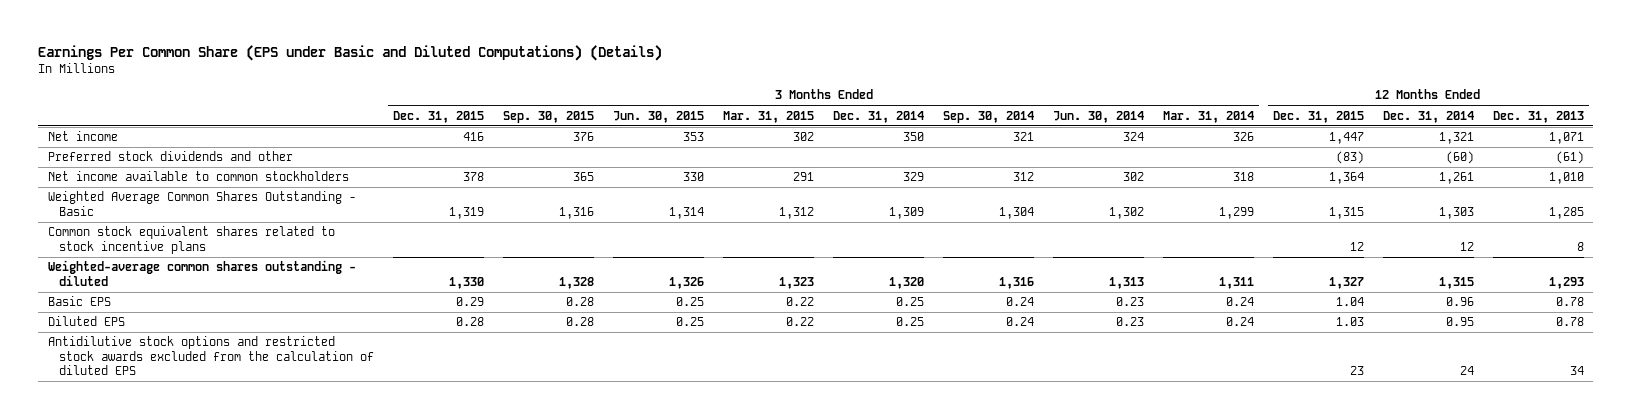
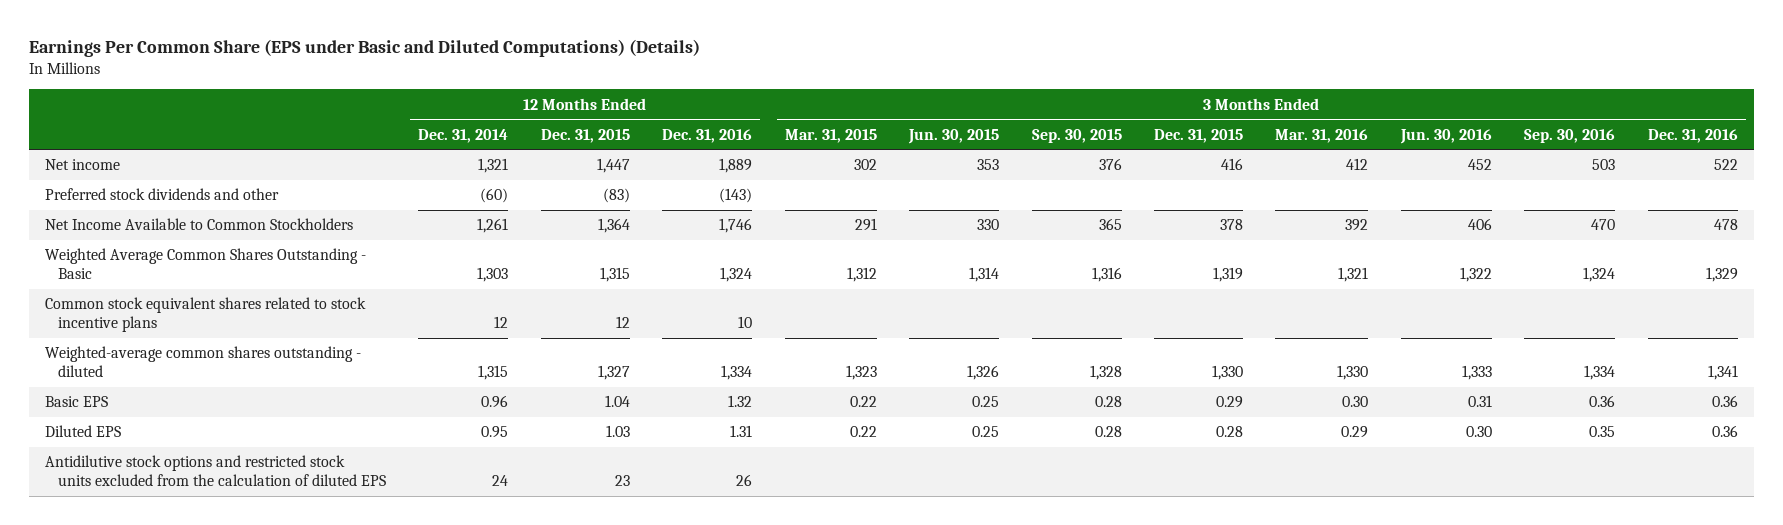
[833,110,925,123] Dec. 31, 2014 -> none
[943,110,1035,123] Sep. 30, 2014 -> none
[1053,110,1145,123] Jun. 30, 2014 -> none
[1163,110,1255,123] Mar. 31, 2014 -> none
[1492,110,1584,123] Dec. 31, 2013 -> none
none -> [662,128,753,143] Dec. 31, 2016
none -> [1275,128,1369,143] Mar. 31, 2016
none -> [1399,128,1492,144] Jun. 30, 2016
none -> [1524,128,1616,143] Sep. 30, 2016
none -> [1647,128,1738,143] Dec. 31, 2016
[47,171,349,182] Net income available to common stockholders -> [45,218,354,231] Net Income Available to Common Stockholders
[47,336,375,376] Antidilutive stock options and restricted stock awards excluded from the calculation of diluted EPS -> [45,455,387,487] Antidilutive stock options and restricted stock units excluded from the calculation of diluted EPS

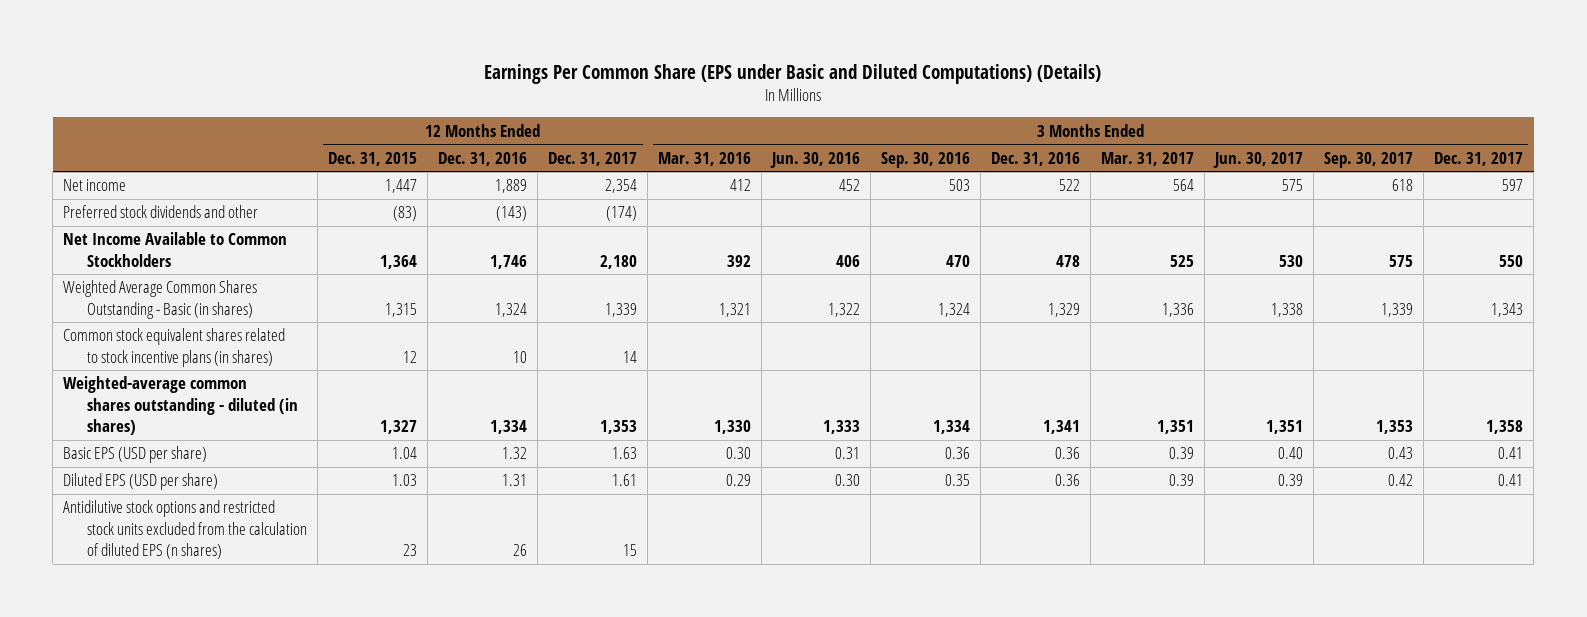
[418,128,509,143] Dec. 31, 2014 -> none
[784,128,877,143] Mar. 31, 2015 -> none
[908,128,1000,144] Jun. 30, 2015 -> none
[1031,128,1122,143] Sep. 30, 2015 -> none
[1153,128,1243,143] Dec. 31, 2015 -> none
none -> [548,151,638,166] Dec. 31, 2017
none -> [1101,151,1195,166] Mar. 31, 2017
none -> [1213,151,1304,168] Jun. 30, 2017
none -> [1324,151,1414,168] Sep. 30, 2017
none -> [1434,151,1524,166] Dec. 31, 2017
[45,248,367,280] Weighted Average Common Shares Outstanding - Basic -> [63,280,258,319] Weighted Average Common Shares Outstanding - Basic (in shares)
[45,297,367,333] Common stock equivalent shares related to stock incentive plans -> [63,328,286,367] Common stock equivalent shares related to stock incentive plans (in shares)
[45,346,362,378] Weighted-average common shares outstanding - diluted -> [63,376,299,436] Weighted-average common shares outstanding - diluted (in shares)
[45,396,109,408] Basic EPS -> [63,446,208,464] Basic EPS (USD per share)
[45,425,122,438] Diluted EPS -> [63,473,219,491] Diluted EPS (USD per share)
[45,455,387,487] Antidilutive stock options and restricted stock units excluded from the calculation of diluted EPS -> [63,500,308,560] Antidilutive stock options and restricted stock units excluded from the calculation of diluted EPS (n shares)

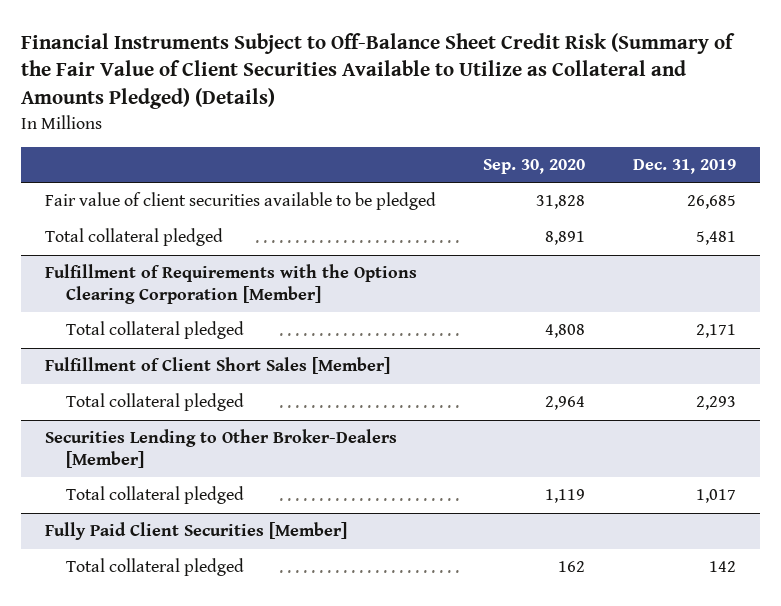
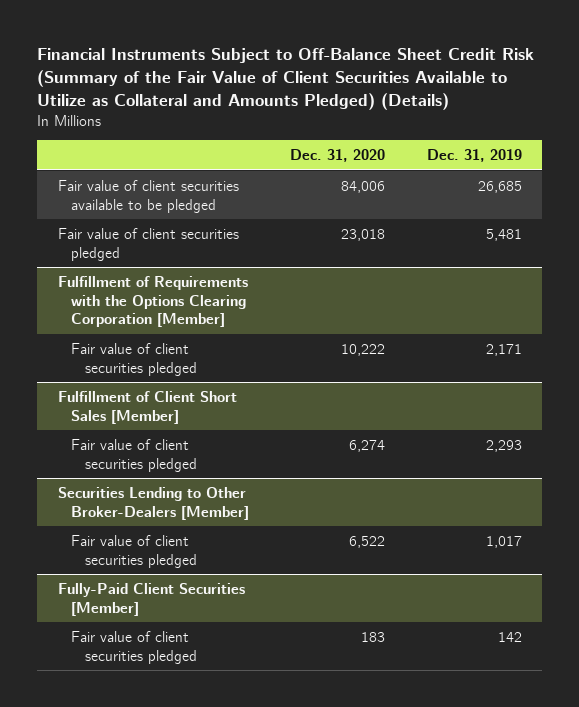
[483,159,586,175] Sep. 30, 2020 -> none
none -> [290,149,386,163] Dec. 31, 2020
[44,228,223,247] Total collateral pledged -> [57,227,239,261] Fair value of client securities pledged
[66,321,245,340] Total collateral pledged -> [71,342,197,376] Fair value of client securities pledged
[66,393,245,412] Total collateral pledged -> [71,438,197,472] Fair value of client securities pledged
[66,486,245,505] Total collateral pledged -> [71,534,197,568] Fair value of client securities pledged
[44,522,347,541] Fully Paid Client Securities [Member] -> [57,582,245,616] Fully-Paid Client Securities [Member]
[66,558,245,577] Total collateral pledged -> [71,630,197,664] Fair value of client securities pledged

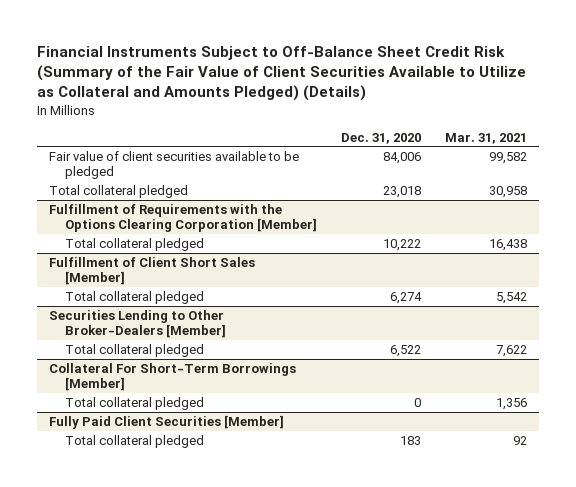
[426,149,522,163] Dec. 31, 2019 -> none
none -> [445,132,528,144] Mar. 31, 2021
[57,227,239,261] Fair value of client securities pledged -> [48,185,188,199] Total collateral pledged
[71,342,197,376] Fair value of client securities pledged -> [65,238,205,252] Total collateral pledged
[71,438,197,472] Fair value of client securities pledged -> [65,291,205,305] Total collateral pledged
[71,534,197,568] Fair value of client securities pledged -> [65,344,205,358] Total collateral pledged
none -> [48,363,296,392] Collateral For Short-Term Borrowings [Member]
none -> [65,397,205,411] Total collateral pledged
[57,582,245,616] Fully-Paid Client Securities [Member] -> [48,415,284,430] Fully Paid Client Securities [Member]
[71,630,197,664] Fair value of client securities pledged -> [65,435,205,449] Total collateral pledged

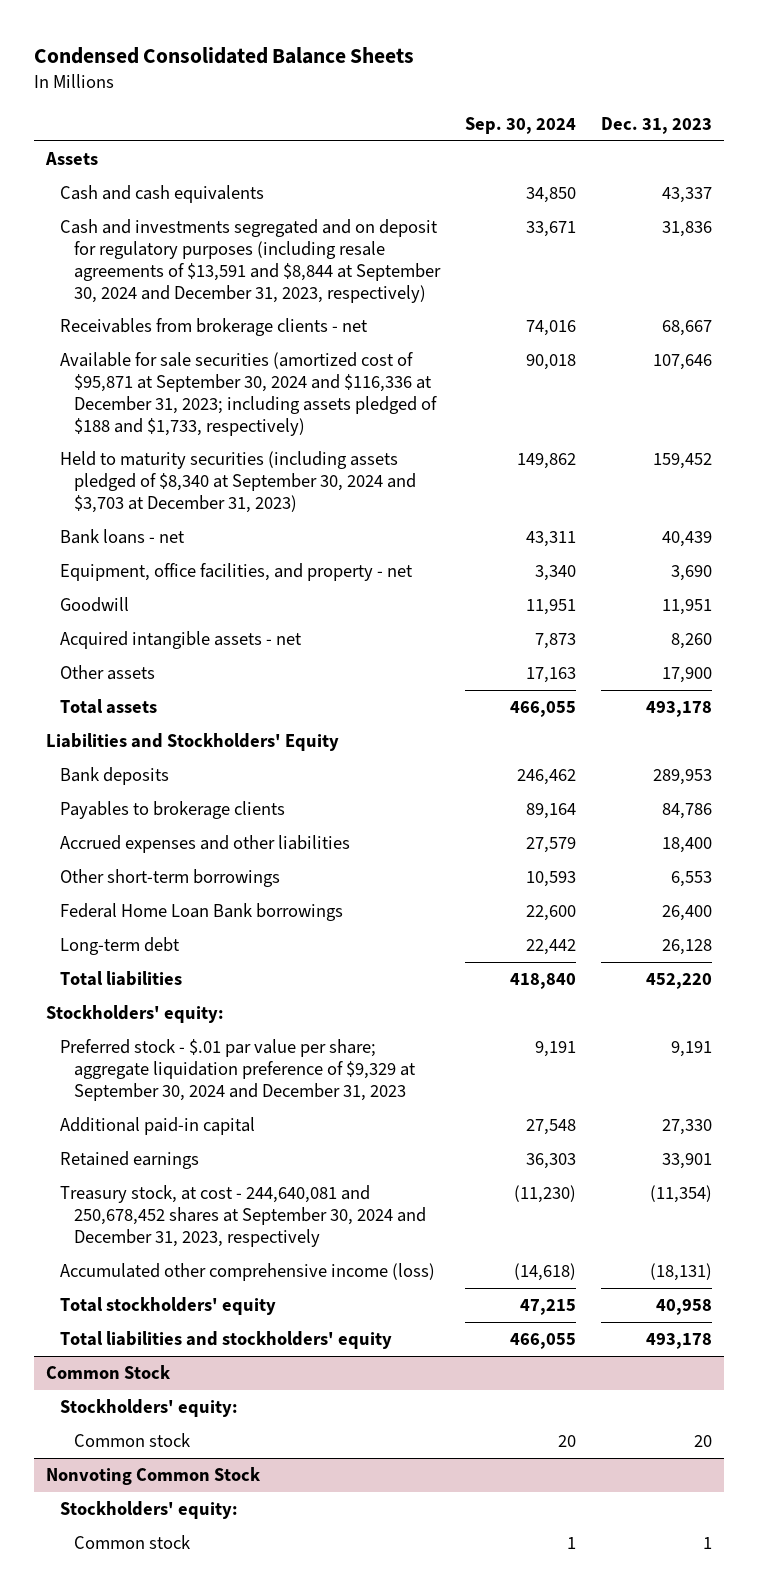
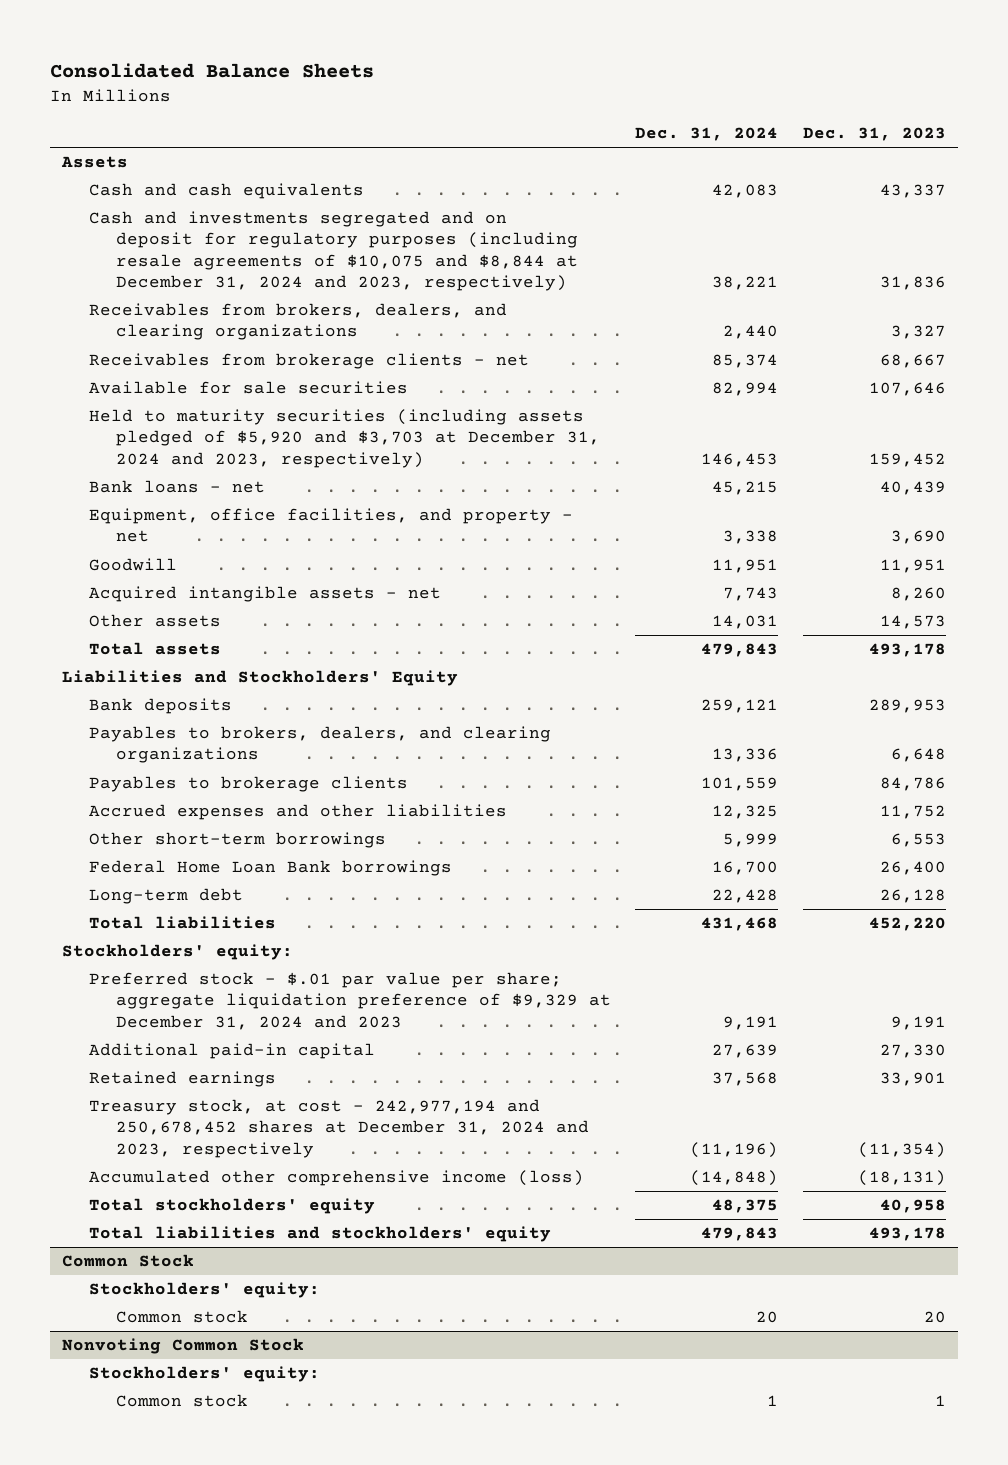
[33,46,414,64] Condensed Consolidated Balance Sheets -> [49,63,374,79] Consolidated Balance Sheets
[464,116,576,134] Sep. 30, 2024 -> none
none -> [635,127,779,142] Dec. 31, 2024
[60,219,441,303] Cash and investments segregated and on deposit for regulatory purposes (including resale agreements of $13,591 and $8,844 at September 30, 2024 and December 31, 2023, respectively) -> [88,211,578,291] Cash and investments segregated and on deposit for regulatory purposes (including resale agreements of $10,075 and $8,844 at December 31, 2024 and 2023, respectively)
none -> [88,303,507,341] Receivables from brokers, dealers, and clearing organizations
[60,352,437,436] Available for sale securities (amortized cost of $95,871 at September 30, 2024 and $116,336 at December 31, 2023; including assets pledged of $188 and $1,733, respectively) -> [88,381,408,395] Available for sale securities
[60,451,416,513] Held to maturity securities (including assets pledged of $8,340 at September 30, 2024 and $3,703 at December 31, 2023) -> [88,409,600,468] Held to maturity securities (including assets pledged of $5,920 and $3,703 at December 31, 2024 and 2023, respectively)
[661,667,712,684] 17,900 -> [880,615,947,630] 14,573
none -> [88,726,551,764] Payables to brokers, dealers, and clearing organizations
[661,837,712,854] 18,400 -> [880,805,947,820] 11,752
[60,1039,416,1101] Preferred stock - $.01 par value per share; aggregate liquidation preference of $9,329 at September 30, 2024 and December 31, 2023 -> [88,972,611,1030] Preferred stock - $.01 par value per share; aggregate liquidation preference of $9,329 at December 31, 2024 and 2023
[60,1185,426,1247] Treasury stock, at cost - 244,640,081 and 250,678,452 shares at September 30, 2024 and December 31, 2023, respectively -> [88,1099,589,1158] Treasury stock, at cost - 242,977,194 and 250,678,452 shares at December 31, 2024 and 2023, respectively

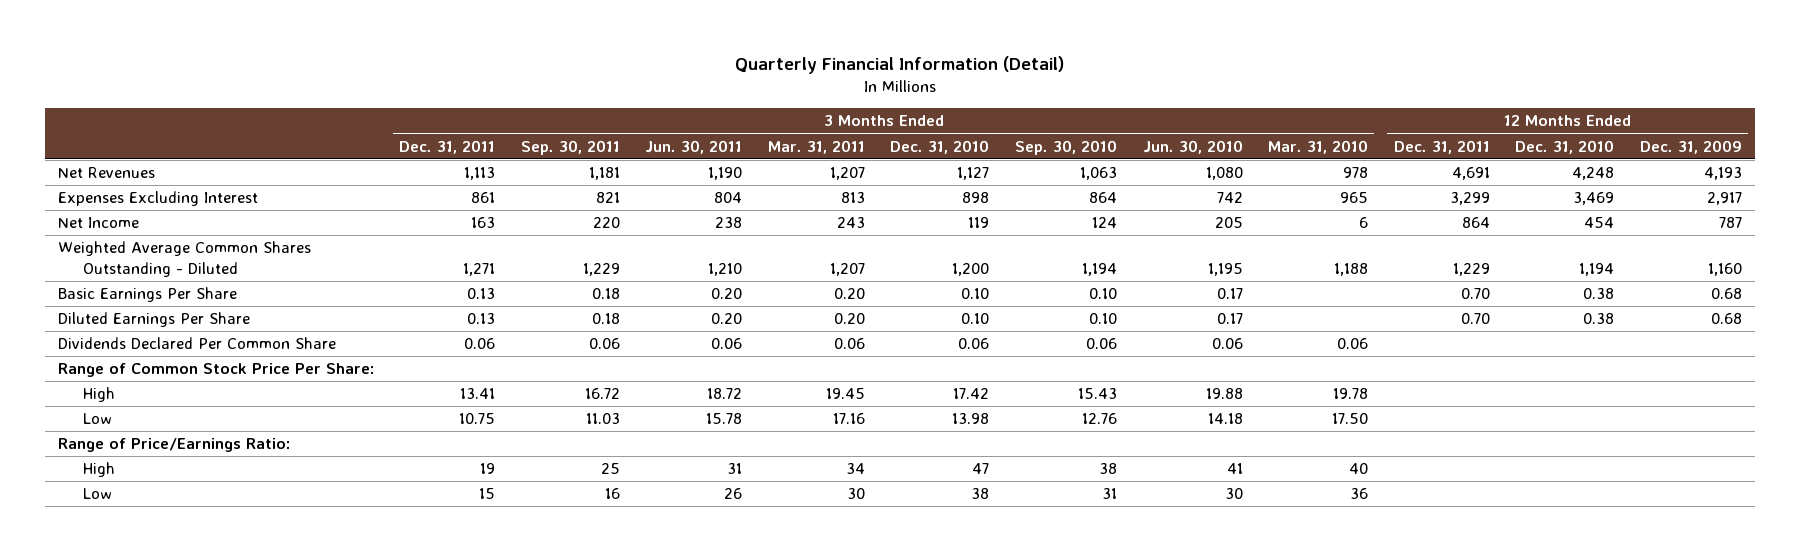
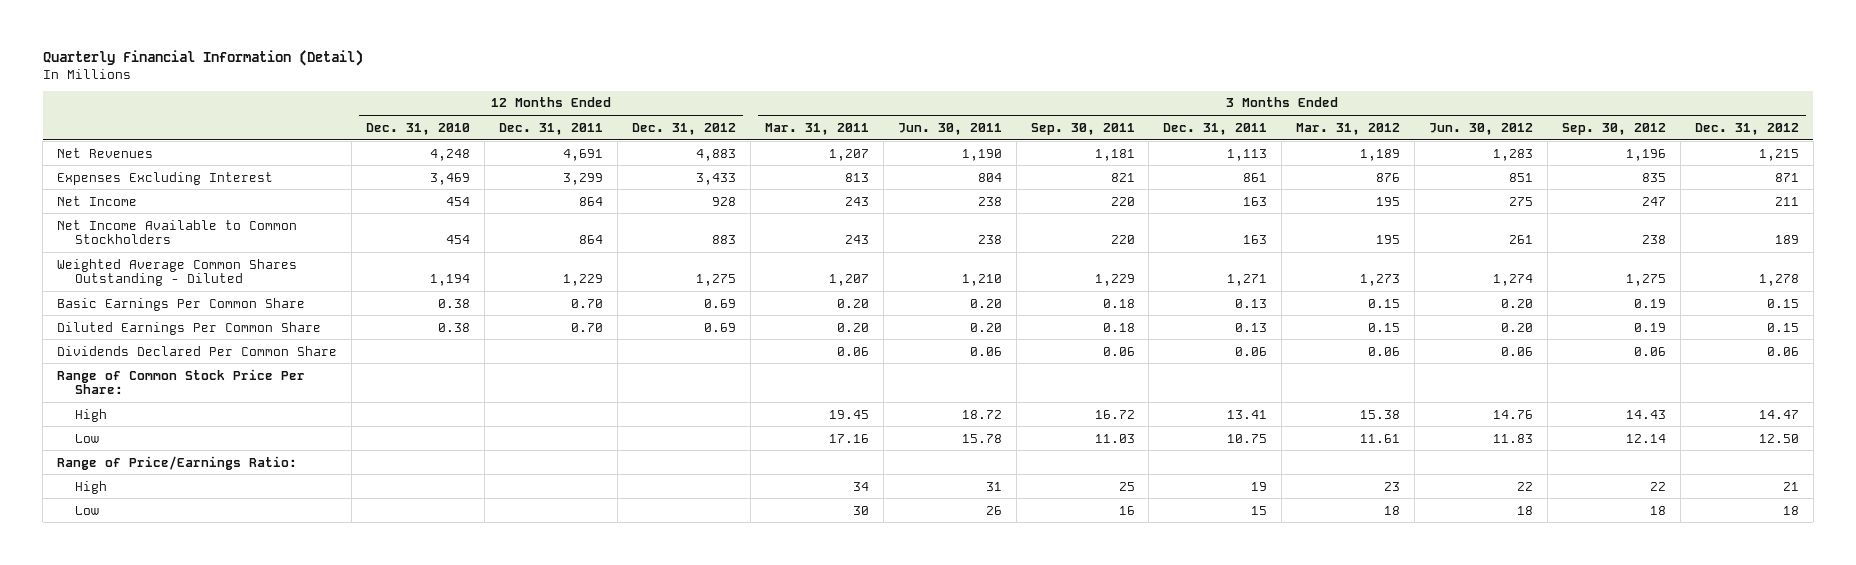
[890,139,990,154] Dec. 31, 2010 -> none
[1014,139,1117,155] Sep. 30, 2010 -> none
[1142,139,1243,154] Jun. 30, 2010 -> none
[1268,139,1369,154] Mar. 31, 2010 -> none
[1639,139,1742,154] Dec. 31, 2009 -> none
none -> [631,122,736,135] Dec. 31, 2012
none -> [1296,122,1401,135] Mar. 31, 2012
none -> [1429,122,1534,135] Jun. 30, 2012
none -> [1562,122,1667,135] Sep. 30, 2012
none -> [1694,122,1799,135] Dec. 31, 2012
none -> [57,219,298,245] Net Income Available to Common Stockholders
[57,287,237,303] Basic Earnings Per Share -> [57,297,306,311] Basic Earnings Per Common Share
[57,312,250,328] Diluted Earnings Per Share -> [57,321,322,335] Diluted Earnings Per Common Share

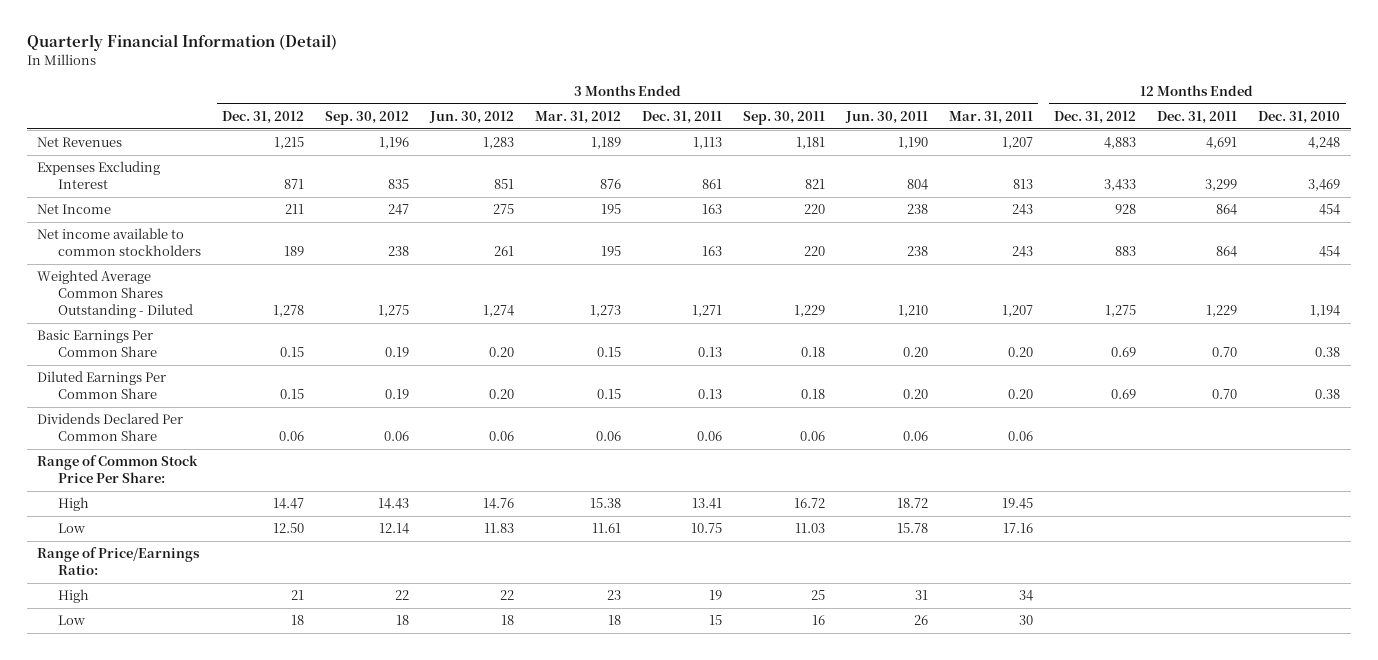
[57,219,298,245] Net Income Available to Common Stockholders -> [37,228,201,257] Net income available to common stockholders

